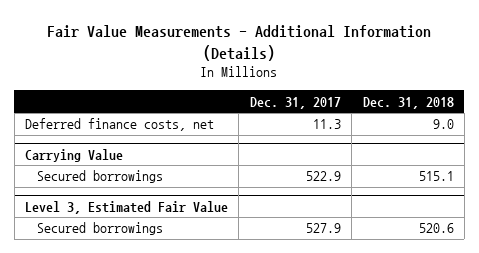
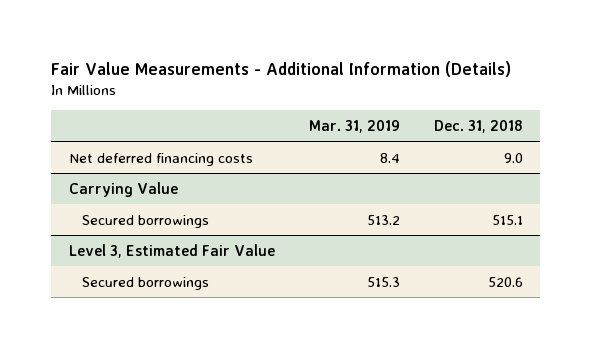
[249,96,341,109] Dec. 31, 2017 -> none
none -> [308,119,400,133] Mar. 31, 2019
[25,118,215,132] Deferred finance costs, net -> [68,152,253,166] Net deferred financing costs

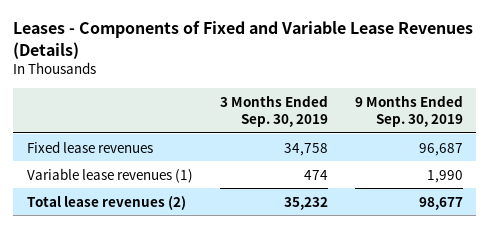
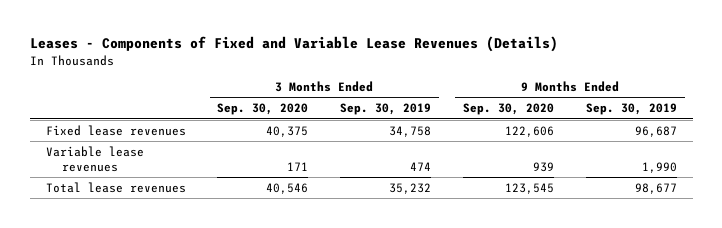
none -> [217,103,309,116] Sep. 30, 2020
none -> [462,103,554,116] Sep. 30, 2020
[26,167,193,183] Variable lease revenues (1) -> [45,145,144,172] Variable lease revenues
[26,195,186,210] Total lease revenues (2) -> [45,181,186,193] Total lease revenues

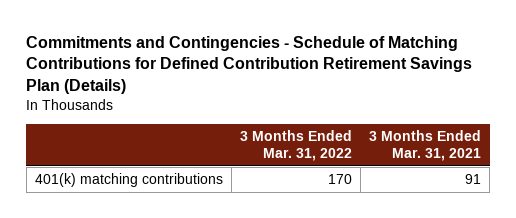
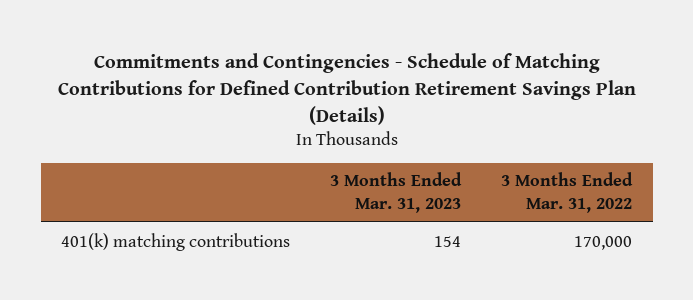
[369,130,482,161] 3 Months Ended Mar. 31, 2021 -> none
none -> [330,172,463,213] 3 Months Ended Mar. 31, 2023
[327,174,352,185] 170 -> [574,235,633,250] 170,000

